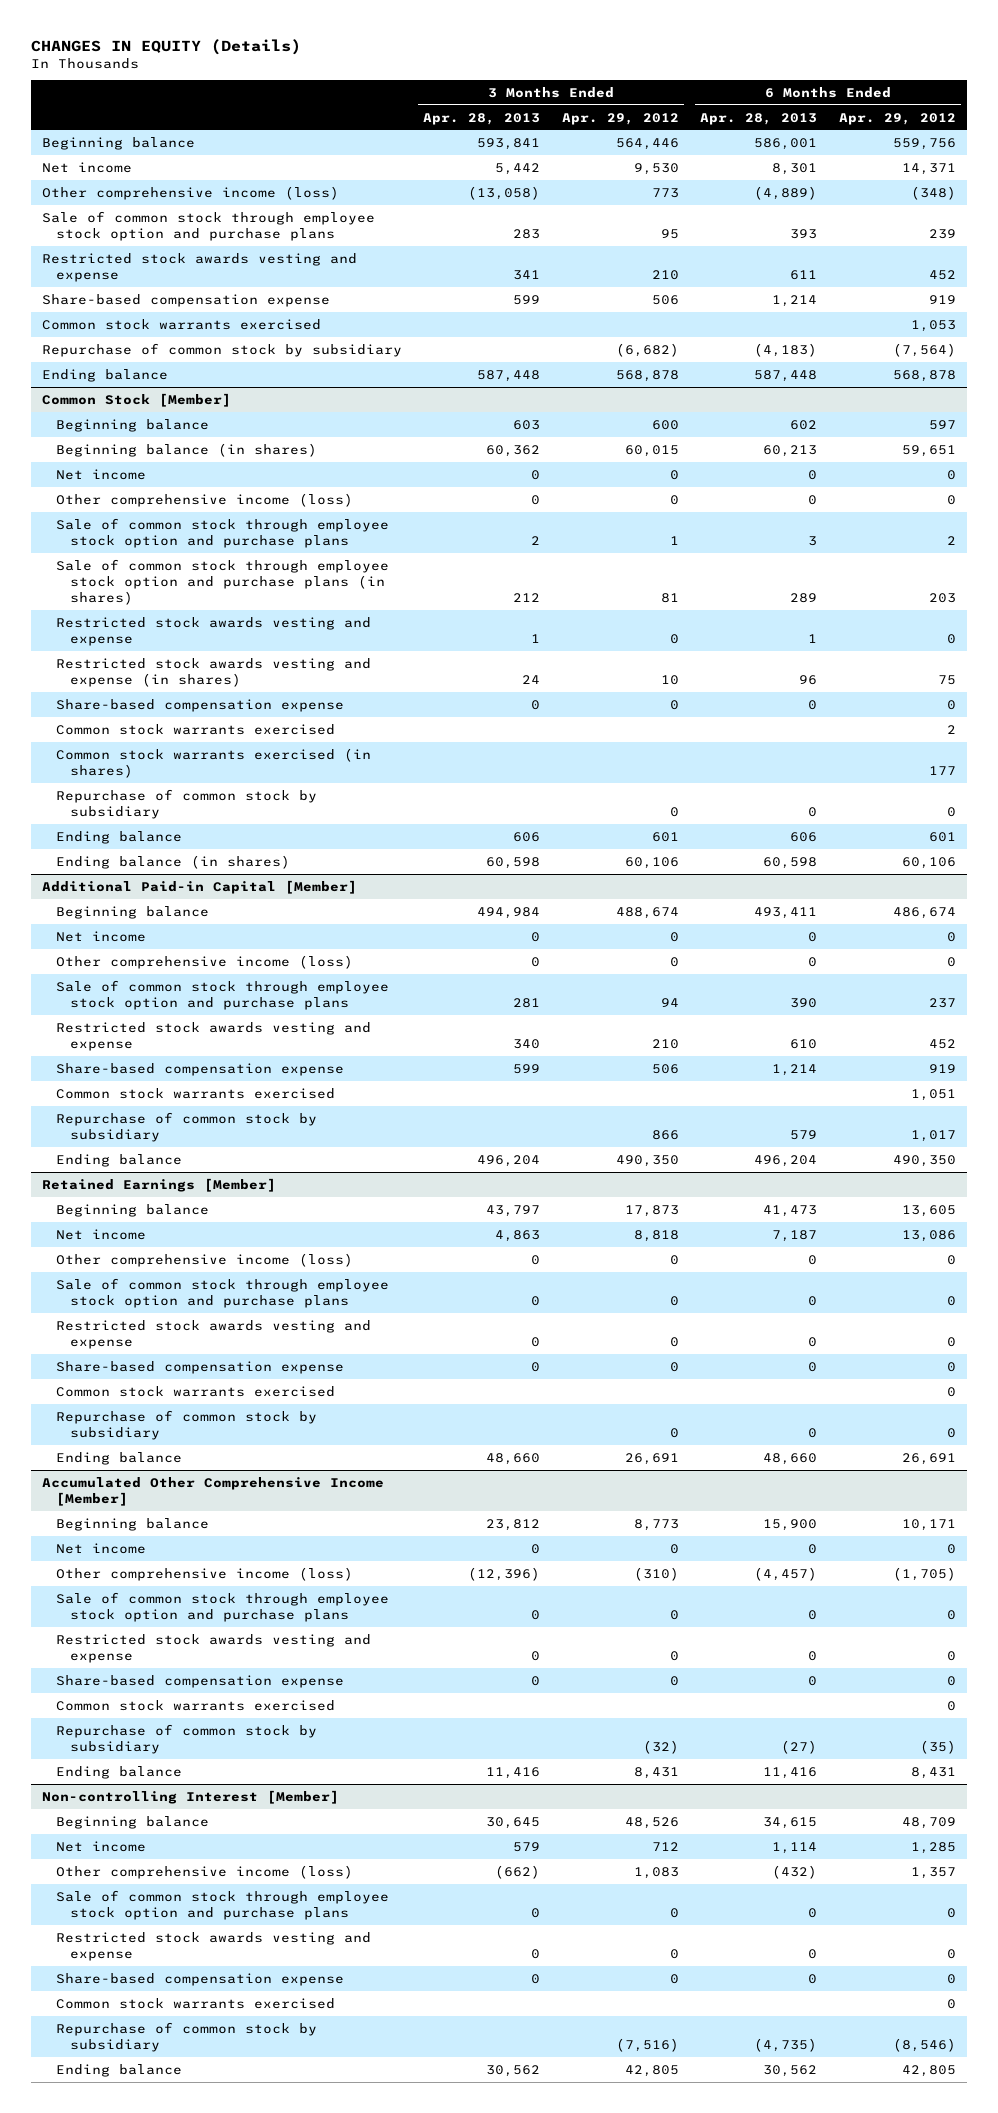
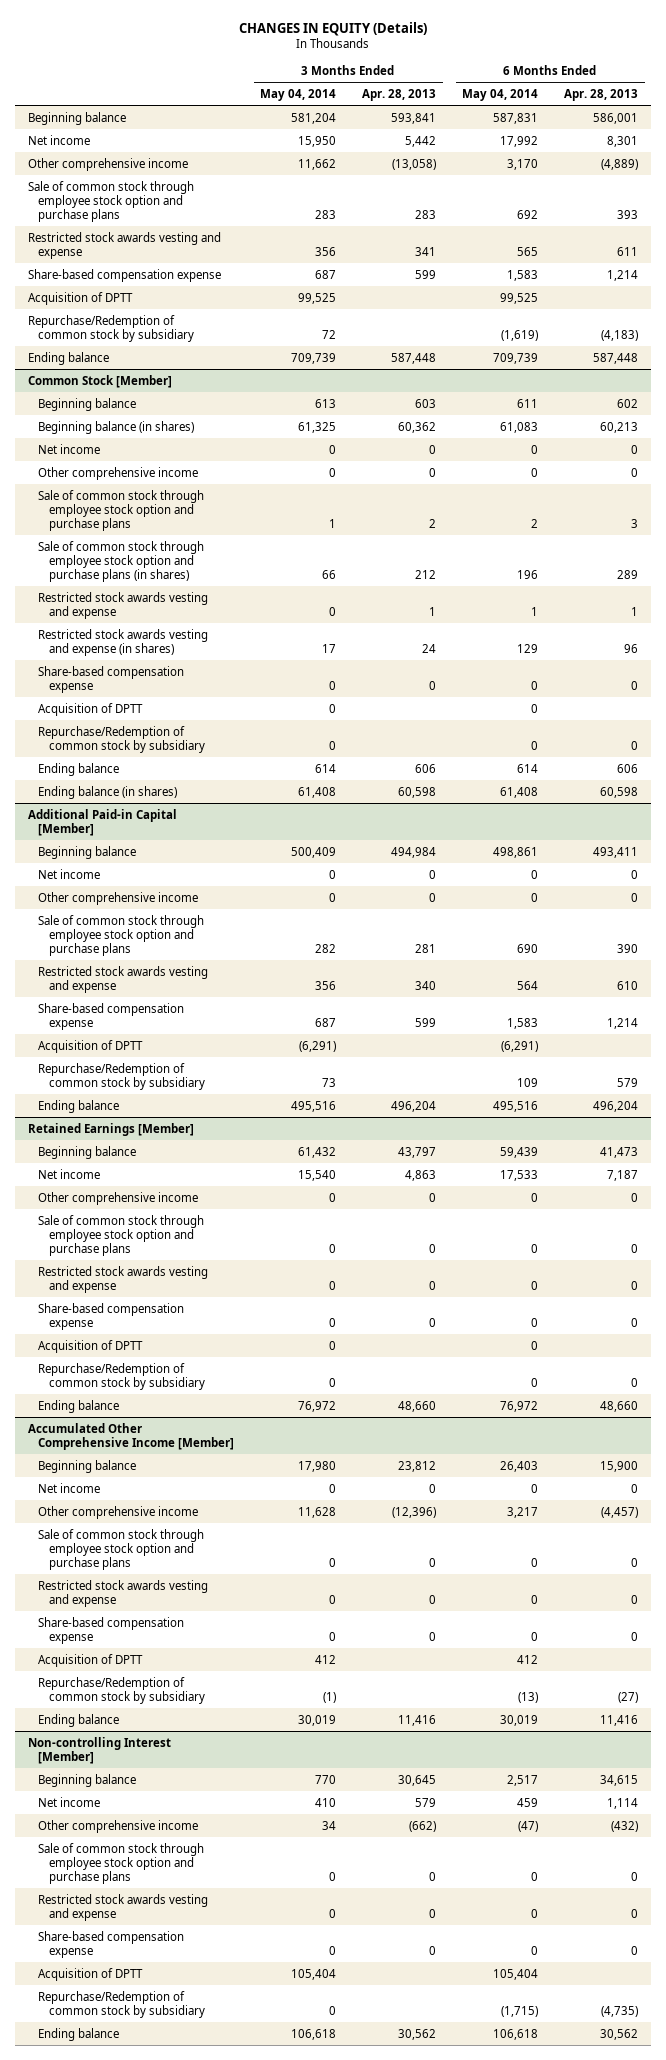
[561,112,679,125] Apr. 29, 2012 -> none
[838,112,956,125] Apr. 29, 2012 -> none
none -> [260,88,337,101] May 04, 2014
none -> [462,88,539,101] May 04, 2014
[41,185,339,200] Other comprehensive income (loss) -> [27,157,188,171] Other comprehensive income
[41,318,321,330] Common stock warrants exercised -> none
none -> [27,291,133,305] Acquisition of DPTT
[41,342,402,357] Repurchase of common stock by subsidiary -> [27,314,195,342] Repurchase/Redemption of common stock by subsidiary
[55,492,353,507] Other comprehensive income (loss) -> [38,466,199,480] Other comprehensive income
[55,723,335,735] Common stock warrants exercised -> none
[55,747,371,778] Common stock warrants exercised (in shares) -> none
none -> [38,702,144,716] Acquisition of DPTT
[55,788,317,819] Repurchase of common stock by subsidiary -> [38,725,206,753] Repurchase/Redemption of common stock by subsidiary
[55,954,353,969] Other comprehensive income (loss) -> [38,891,199,905] Other comprehensive income
[55,1087,335,1099] Common stock warrants exercised -> none
none -> [38,1039,144,1053] Acquisition of DPTT
[55,1111,317,1142] Repurchase of common stock by subsidiary -> [38,1062,206,1090] Repurchase/Redemption of common stock by subsidiary
[55,1252,353,1267] Other comprehensive income (loss) -> [38,1191,199,1205] Other comprehensive income
[55,1385,335,1397] Common stock warrants exercised -> none
none -> [38,1339,144,1353] Acquisition of DPTT
[55,1409,317,1440] Repurchase of common stock by subsidiary -> [38,1362,206,1390] Repurchase/Redemption of common stock by subsidiary
[55,1566,353,1581] Other comprehensive income (loss) -> [38,1505,199,1519] Other comprehensive income
[55,1699,335,1711] Common stock warrants exercised -> none
none -> [38,1653,144,1667] Acquisition of DPTT
[55,1723,317,1754] Repurchase of common stock by subsidiary -> [38,1676,206,1704] Repurchase/Redemption of common stock by subsidiary
[55,1864,353,1879] Other comprehensive income (loss) -> [38,1819,199,1833] Other comprehensive income
[55,1997,335,2009] Common stock warrants exercised -> none
none -> [38,1967,144,1981] Acquisition of DPTT
[55,2021,317,2052] Repurchase of common stock by subsidiary -> [38,1990,206,2018] Repurchase/Redemption of common stock by subsidiary

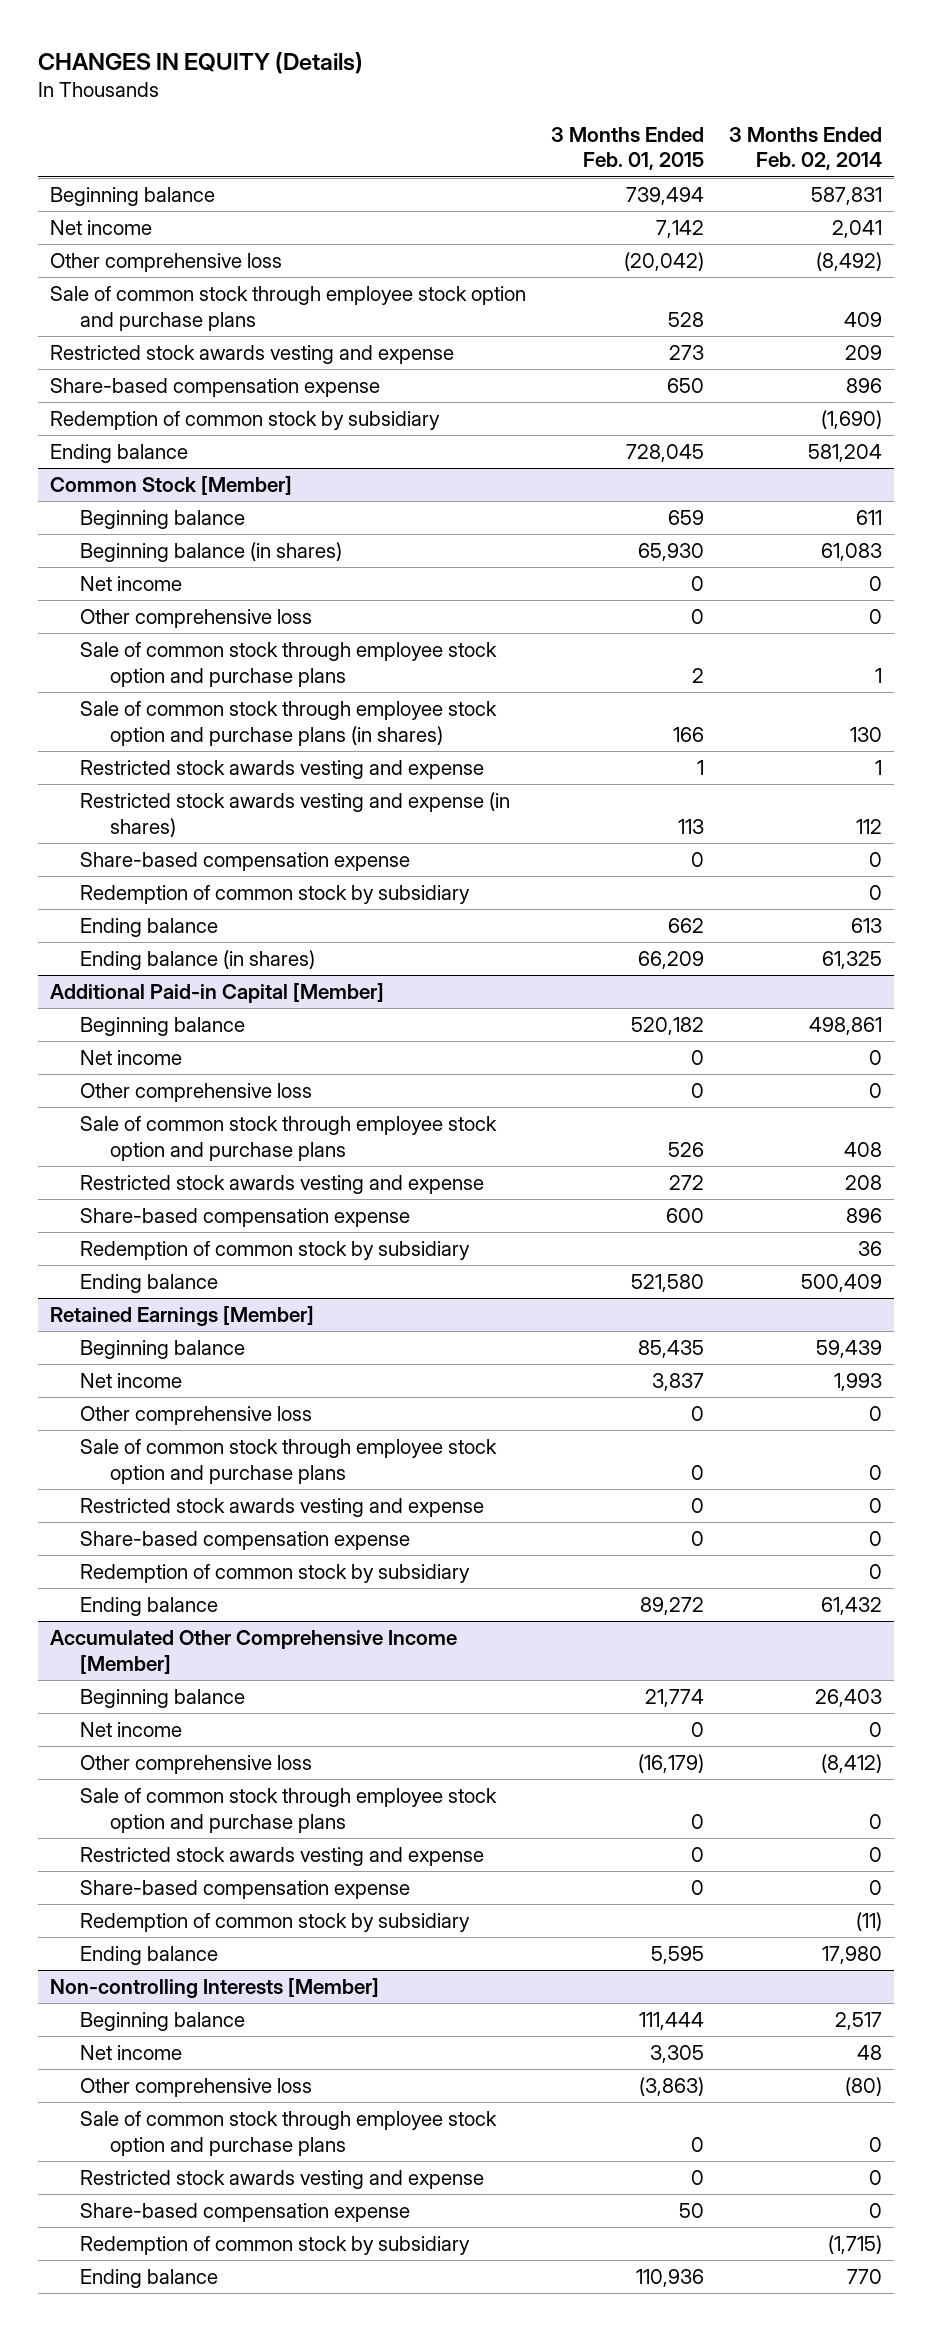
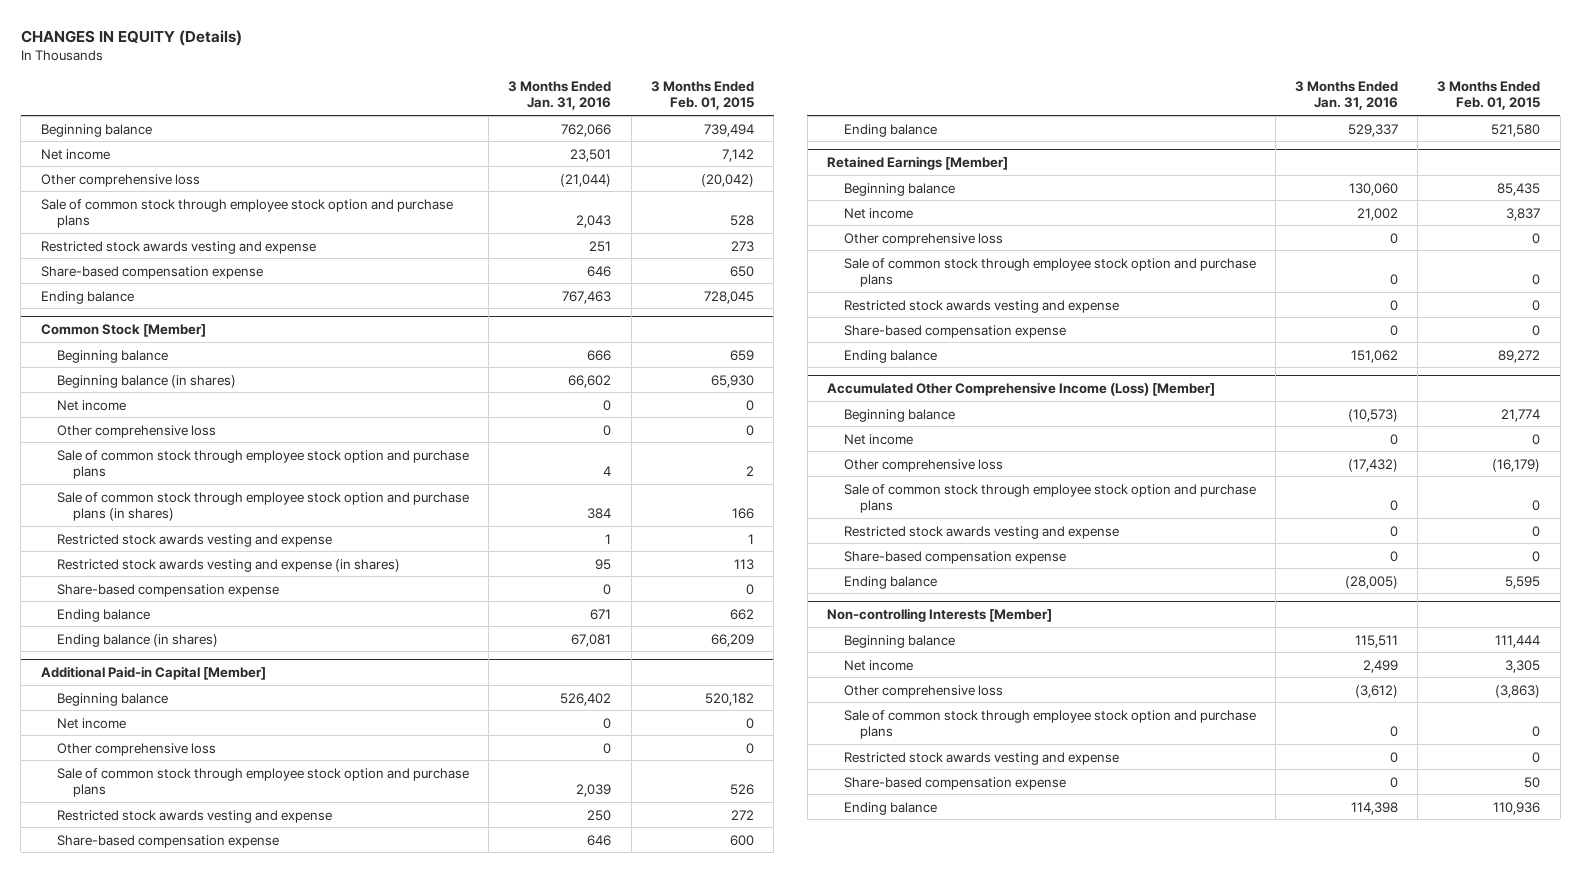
[728,126,882,171] 3 Months Ended Feb. 02, 2014 -> none
none -> [508,81,612,111] 3 Months Ended Jan. 31, 2016
[50,411,441,431] Redemption of common stock by subsidiary -> none
[79,885,470,905] Redemption of common stock by subsidiary -> none
[79,1241,470,1261] Redemption of common stock by subsidiary -> none
[79,1564,470,1584] Redemption of common stock by subsidiary -> none
[50,1630,458,1674] Accumulated Other Comprehensive Income [Member] -> [827,381,1216,396] Accumulated Other Comprehensive Income (Loss) [Member]
[79,1913,470,1933] Redemption of common stock by subsidiary -> none
[79,2236,470,2256] Redemption of common stock by subsidiary -> none

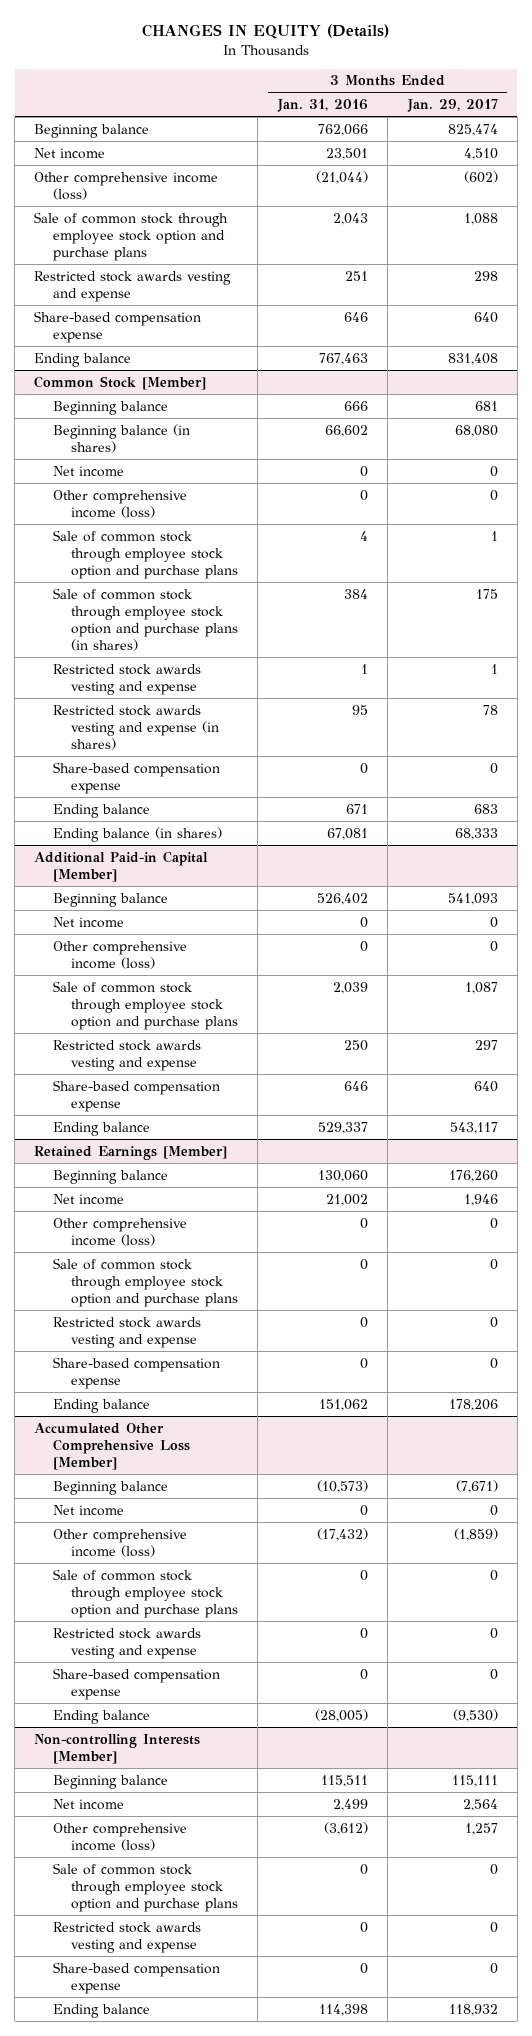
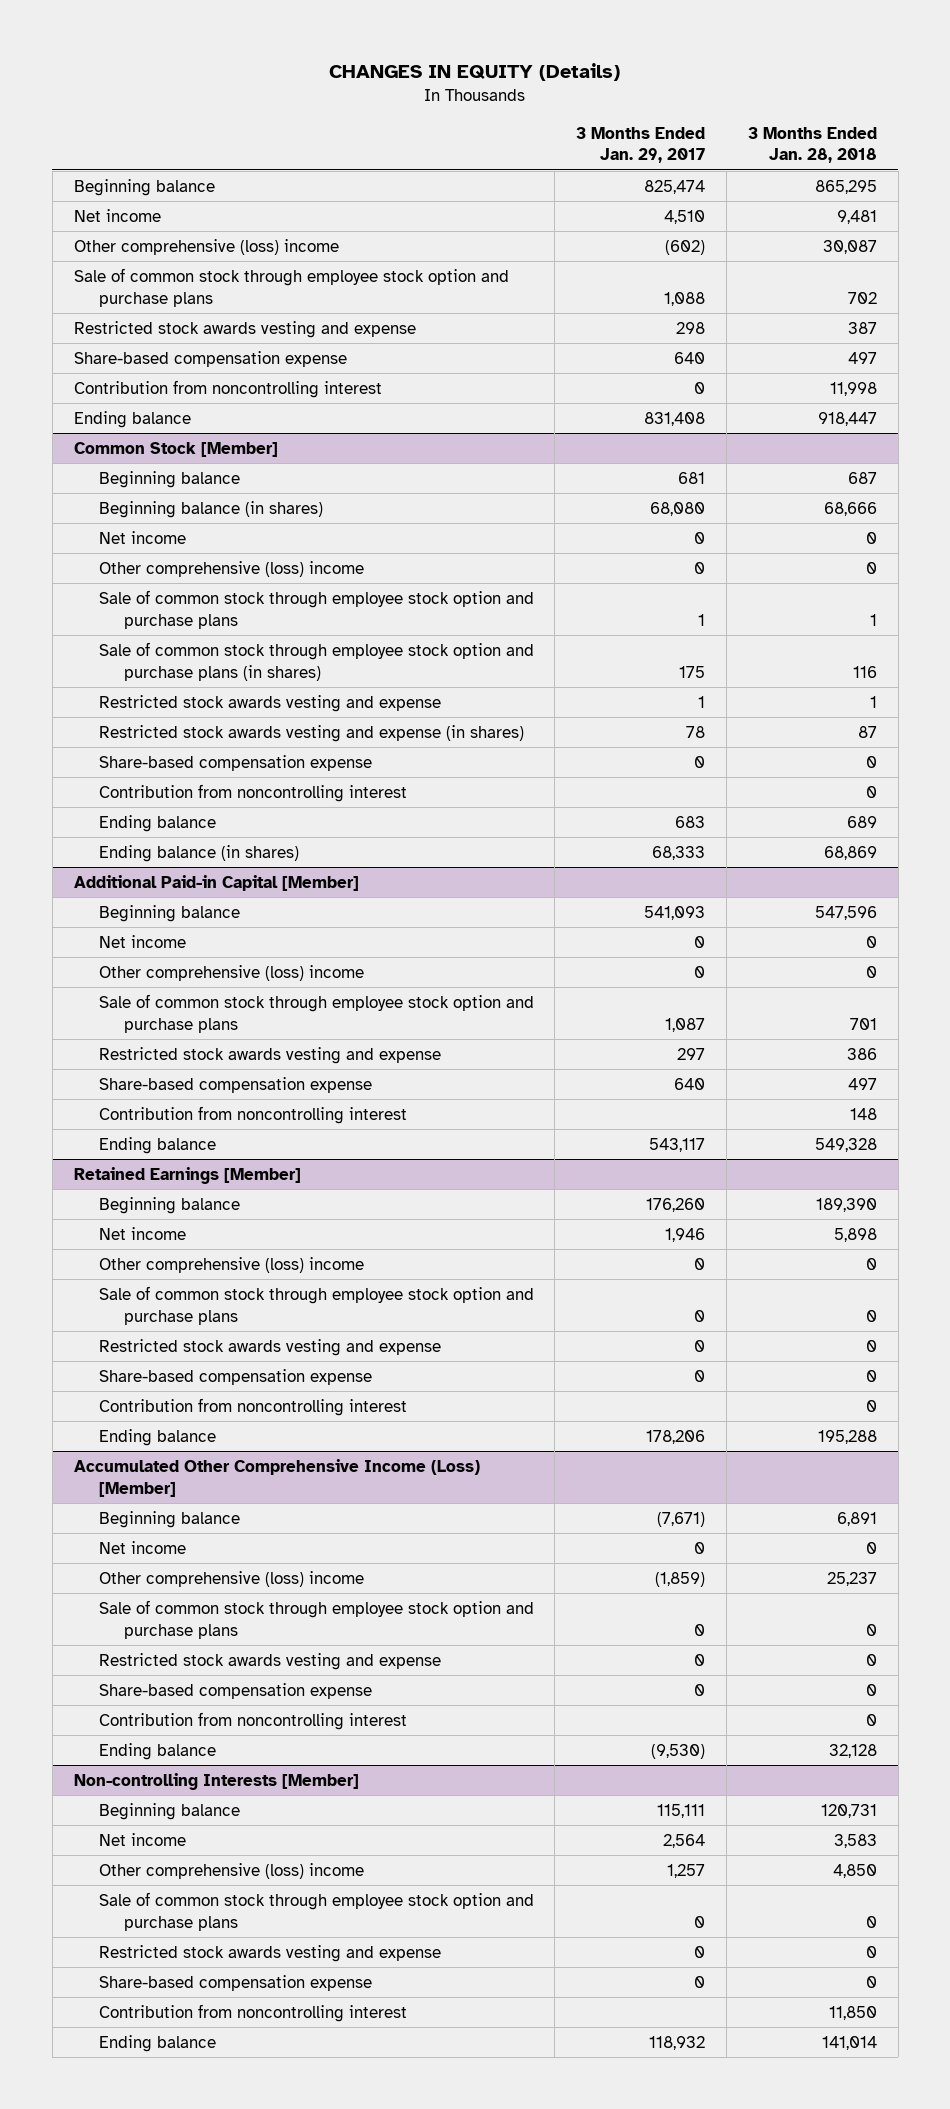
[276,98,368,112] Jan. 31, 2016 -> none
none -> [747,126,877,164] 3 Months Ended Jan. 28, 2018
[34,171,219,200] Other comprehensive income (loss) -> [73,238,339,255] Other comprehensive (loss) income
none -> [73,379,382,398] Contribution from noncontrolling interest
[52,489,187,518] Other comprehensive income (loss) -> [98,560,364,577] Other comprehensive (loss) income
none -> [98,783,407,802] Contribution from noncontrolling interest
[52,940,187,969] Other comprehensive income (loss) -> [98,964,364,981] Other comprehensive (loss) income
none -> [98,1105,407,1124] Contribution from noncontrolling interest
[52,1217,187,1246] Other comprehensive income (loss) -> [98,1256,364,1273] Other comprehensive (loss) income
none -> [98,1397,407,1416] Contribution from noncontrolling interest
[34,1422,190,1470] Accumulated Other Comprehensive Loss [Member] -> [73,1458,480,1497] Accumulated Other Comprehensive Income (Loss) [Member]
[52,1528,187,1557] Other comprehensive income (loss) -> [98,1570,364,1587] Other comprehensive (loss) income
none -> [98,1711,407,1730] Contribution from noncontrolling interest
[52,1822,187,1851] Other comprehensive income (loss) -> [98,1862,364,1879] Other comprehensive (loss) income
none -> [98,2003,407,2022] Contribution from noncontrolling interest

